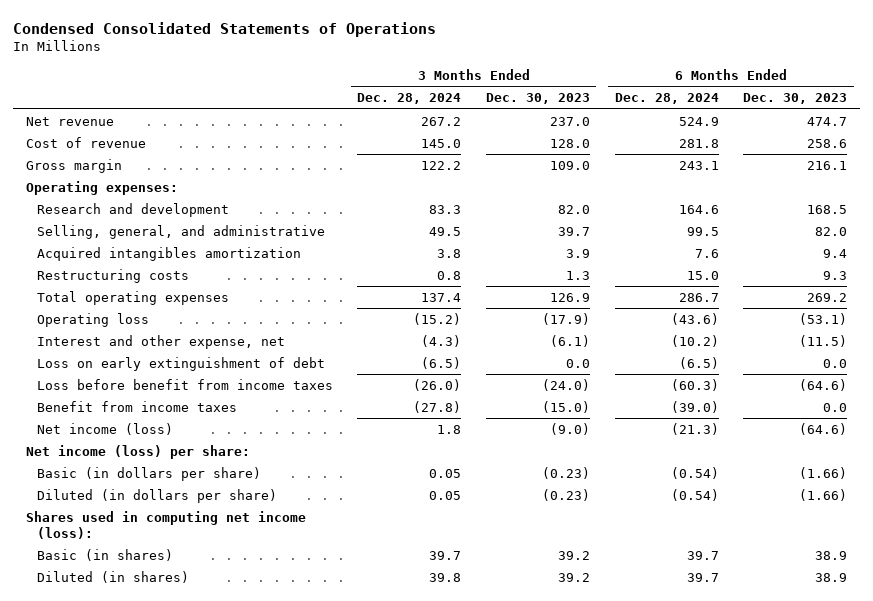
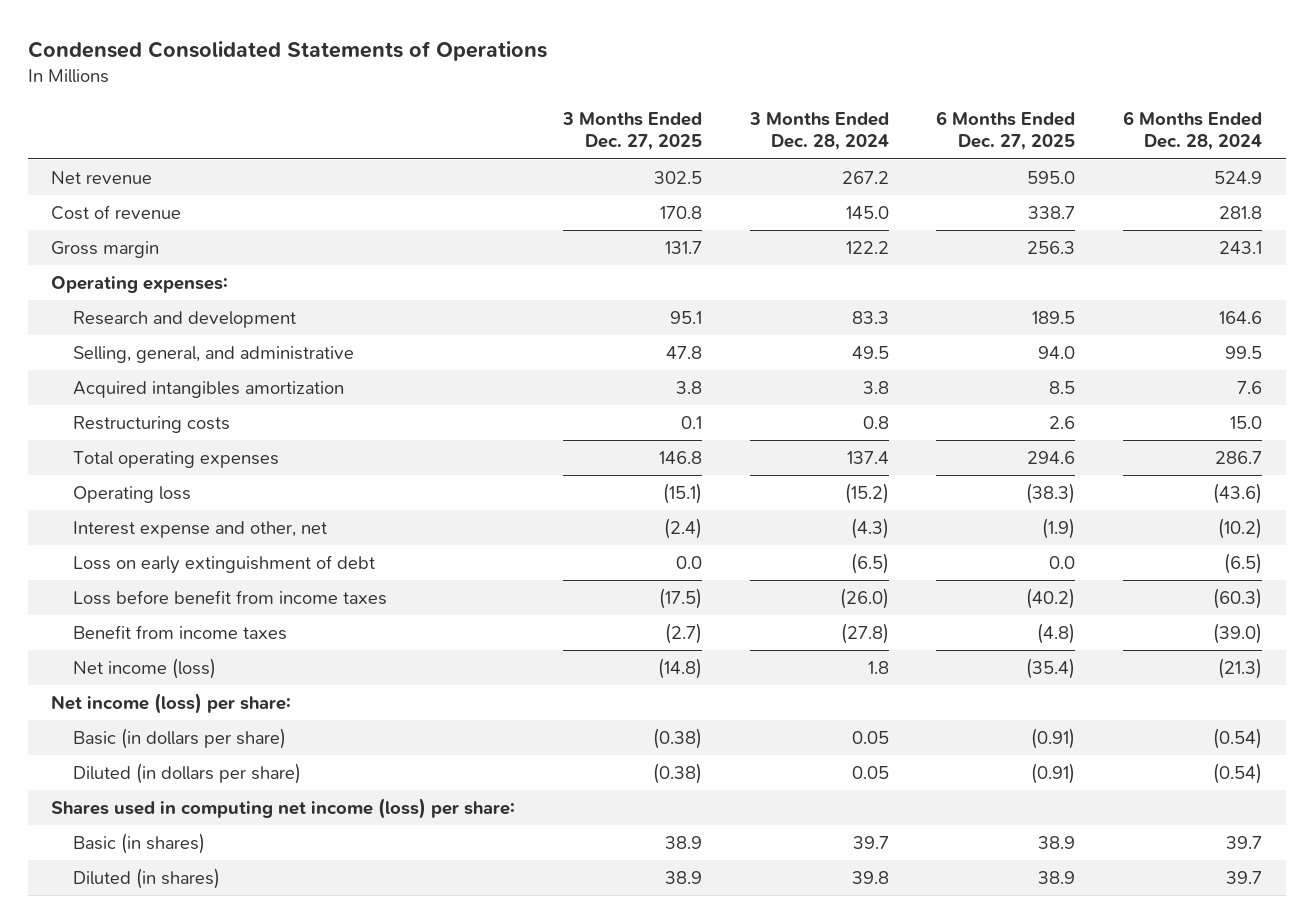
[485,93,590,105] Dec. 30, 2023 -> none
[743,93,848,105] Dec. 30, 2023 -> none
none -> [561,111,702,151] 3 Months Ended Dec. 27, 2025
none -> [936,110,1076,151] 6 Months Ended Dec. 27, 2025
[36,334,285,349] Interest and other expense, net -> [72,520,327,538] Interest expense and other, net
[25,510,306,539] Shares used in computing net income (loss): -> [51,797,516,819] Shares used in computing net income (loss) per share:

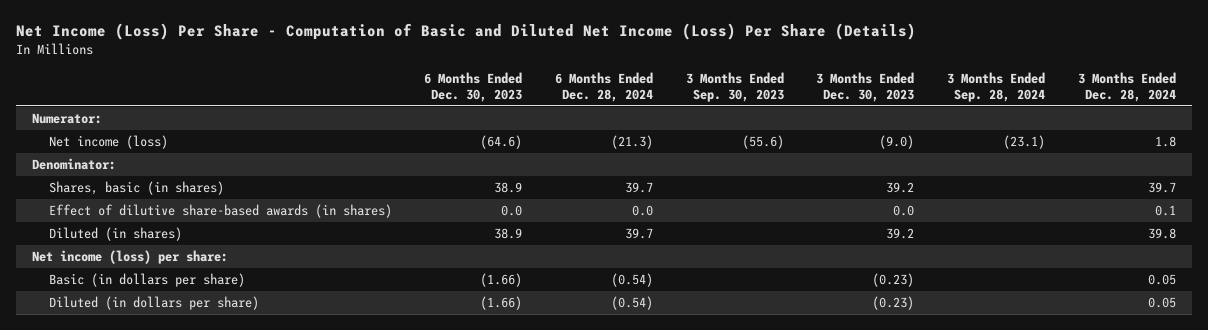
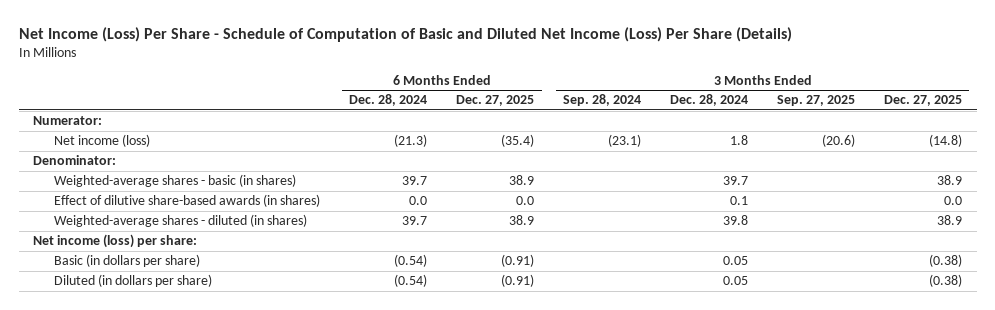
[15,23,916,41] Net Income (Loss) Per Share - Computation of Basic and Diluted Net Income (Loss) Per Share (Details) -> [18,27,792,43] Net Income (Loss) Per Share - Schedule of Computation of Basic and Diluted Net Income (Loss) Per Share (Details)
[424,72,523,102] 6 Months Ended Dec. 30, 2023 -> none
[685,72,784,102] 3 Months Ended Sep. 30, 2023 -> none
[816,72,915,102] 3 Months Ended Dec. 30, 2023 -> none
none -> [456,95,535,107] Dec. 27, 2025
none -> [777,95,856,107] Sep. 27, 2025
none -> [884,95,963,107] Dec. 27, 2025
[48,181,224,196] Shares, basic (in shares) -> [54,174,297,188] Weighted-average shares - basic (in shares)
[48,227,182,242] Diluted (in shares) -> [54,214,308,228] Weighted-average shares - diluted (in shares)

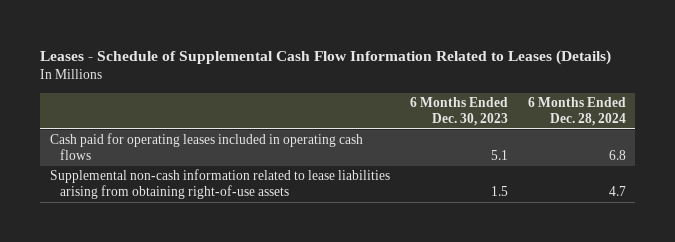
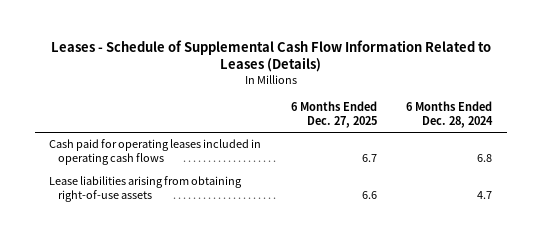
[409,97,508,127] 6 Months Ended Dec. 30, 2023 -> none
none -> [290,100,377,128] 6 Months Ended Dec. 27, 2025
[49,169,390,200] Supplemental non-cash information related to lease liabilities arising from obtaining right-of-use assets -> [49,176,243,203] Lease liabilities arising from obtaining right-of-use assets

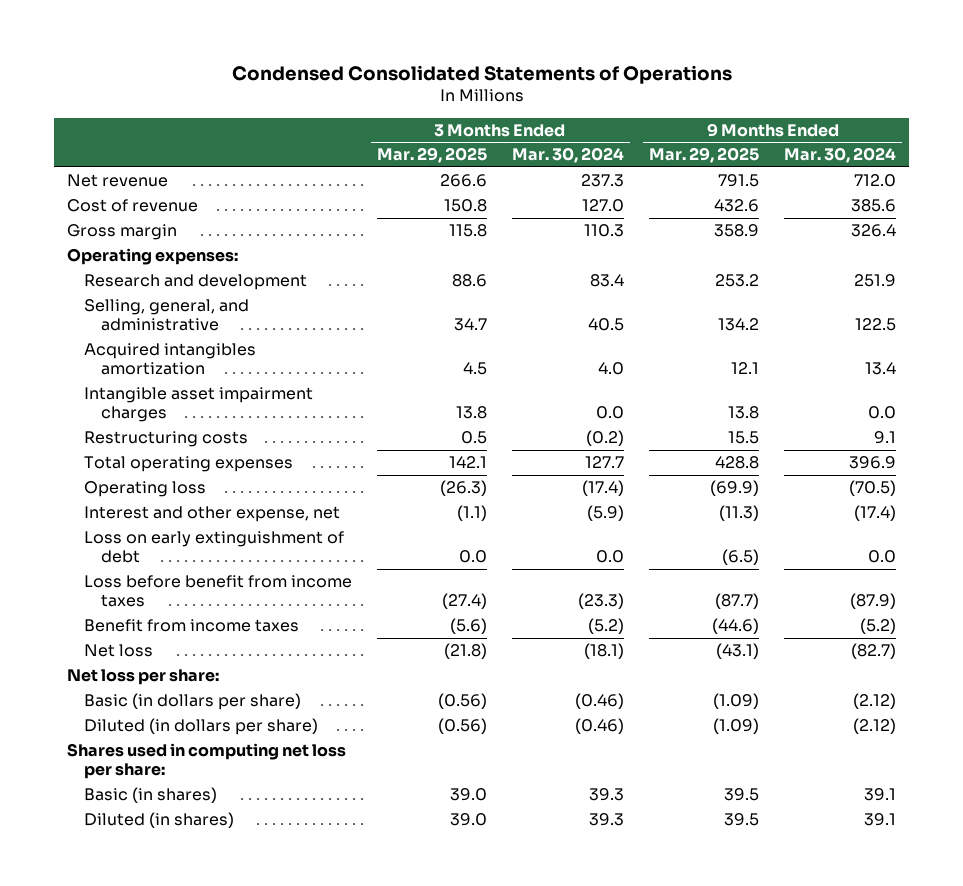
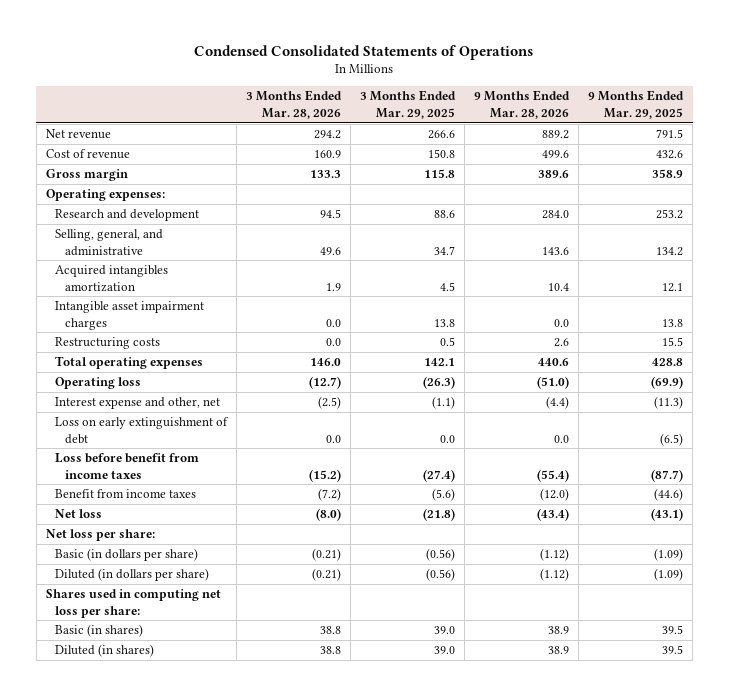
[511,147,624,164] Mar. 30, 2024 -> none
[784,147,897,164] Mar. 30, 2024 -> none
none -> [246,90,343,119] 3 Months Ended Mar. 28, 2026
none -> [474,90,571,119] 9 Months Ended Mar. 28, 2026
[83,506,340,523] Interest and other expense, net -> [55,397,221,410] Interest expense and other, net

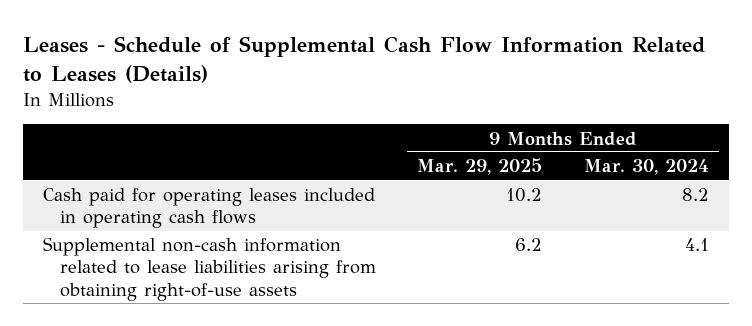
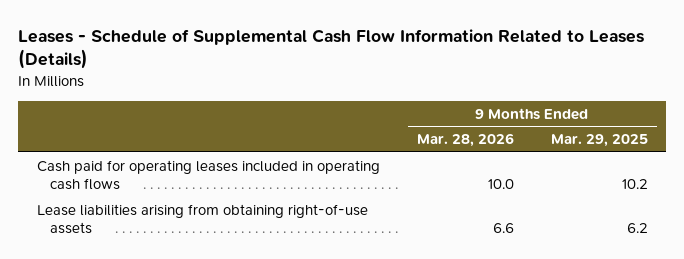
[583,159,709,176] Mar. 30, 2024 -> none
none -> [416,133,514,148] Mar. 28, 2026
[43,237,377,301] Supplemental non-cash information related to lease liabilities arising from obtaining right-of-use assets -> [36,203,368,235] Lease liabilities arising from obtaining right-of-use assets

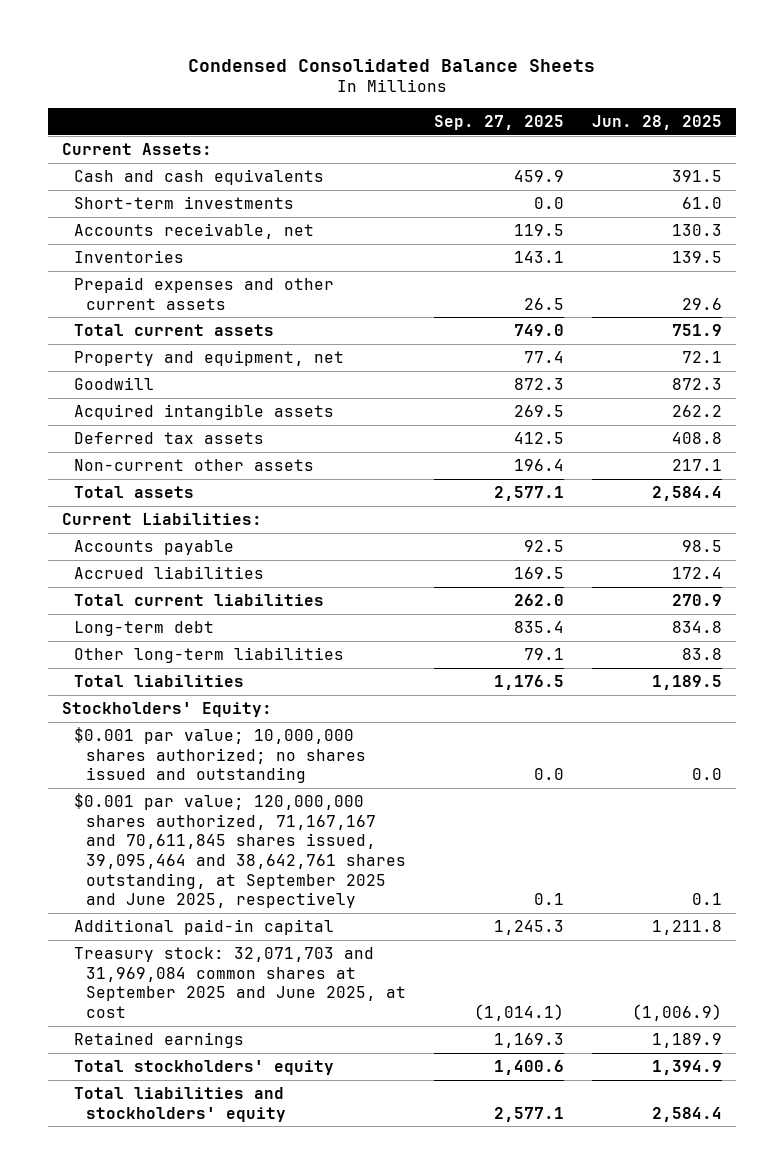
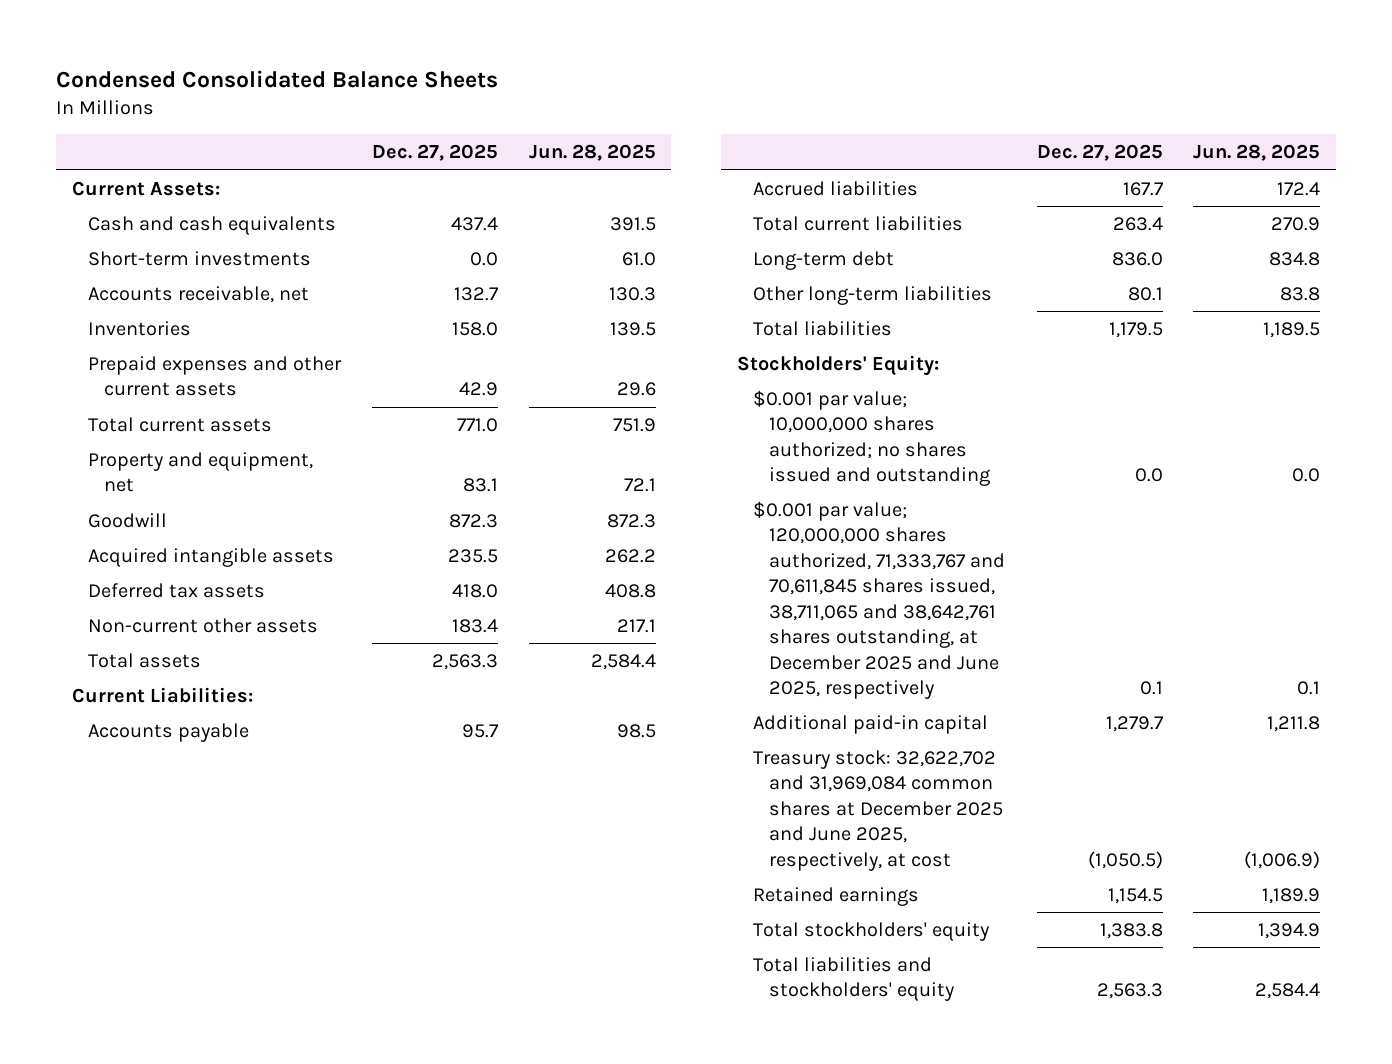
[434,114,565,130] Sep. 27, 2025 -> none
none -> [371,144,498,162] Dec. 27, 2025
[73,793,407,909] $0.001 par value; 120,000,000 shares authorized, 71,167,167 and 70,611,845 shares issued, 39,095,464 and 38,642,761 shares outstanding, at September 2025 and June 2025, respectively -> [752,500,1005,699] $0.001 par value; 120,000,000 shares authorized, 71,333,767 and 70,611,845 shares issued, 38,711,065 and 38,642,761 shares outstanding, at December 2025 and June 2025, respectively
[73,947,407,1018] Treasury stock: 32,071,703 and 31,969,084 common shares at September 2025 and June 2025, at cost -> [752,749,1003,871] Treasury stock: 32,622,702 and 31,969,084 common shares at December 2025 and June 2025, respectively, at cost

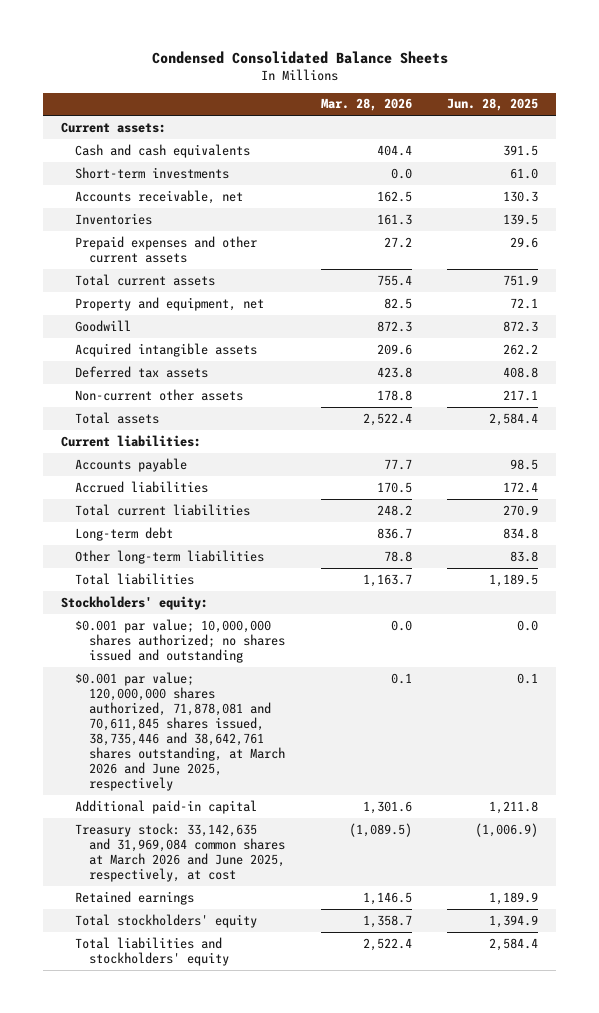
[371,144,498,162] Dec. 27, 2025 -> none
none -> [320,98,412,112] Mar. 28, 2026
[71,180,220,196] Current Assets: -> [60,121,166,133] Current assets:
[71,686,253,703] Current Liabilities: -> [60,434,201,447] Current liabilities:
[736,354,939,376] Stockholders' Equity: -> [60,595,208,610] Stockholders' equity:
[752,500,1005,699] $0.001 par value; 120,000,000 shares authorized, 71,333,767 and 70,611,845 shares issued, 38,711,065 and 38,642,761 shares outstanding, at December 2025 and June 2025, respectively -> [74,671,285,792] $0.001 par value; 120,000,000 shares authorized, 71,878,081 and 70,611,845 shares issued, 38,735,446 and 38,642,761 shares outstanding, at March 2026 and June 2025, respectively
[752,749,1003,871] Treasury stock: 32,622,702 and 31,969,084 common shares at December 2025 and June 2025, respectively, at cost -> [74,822,285,882] Treasury stock: 33,142,635 and 31,969,084 common shares at March 2026 and June 2025, respectively, at cost

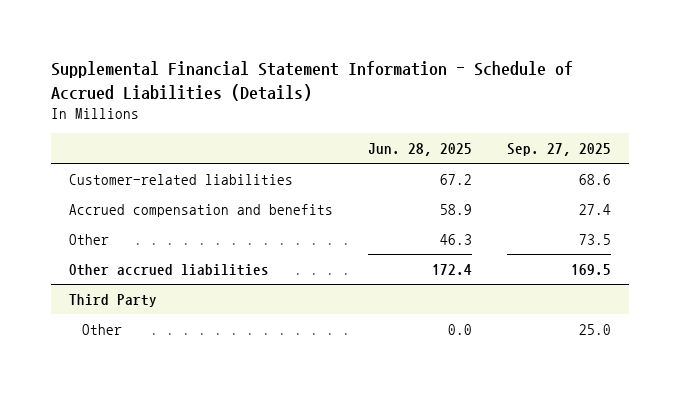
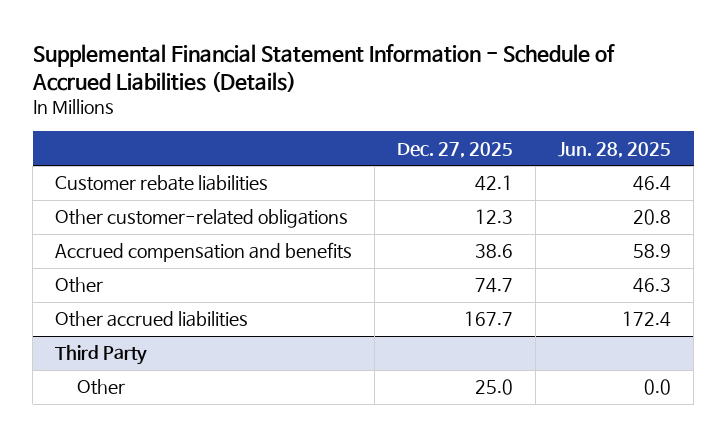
[507,143,612,157] Sep. 27, 2025 -> none
none -> [397,141,514,158] Dec. 27, 2025
[68,173,293,185] Customer-related liabilities -> [55,175,269,192] Customer rebate liabilities
[439,173,472,185] 67.2 -> [633,176,672,192] 46.4
none -> [55,209,349,229] Other customer-related obligations

